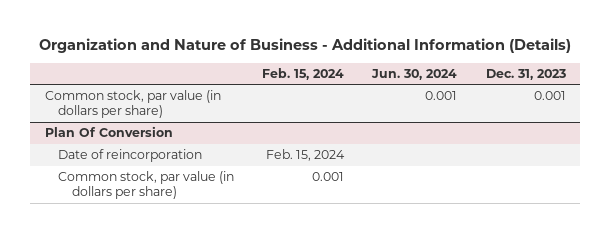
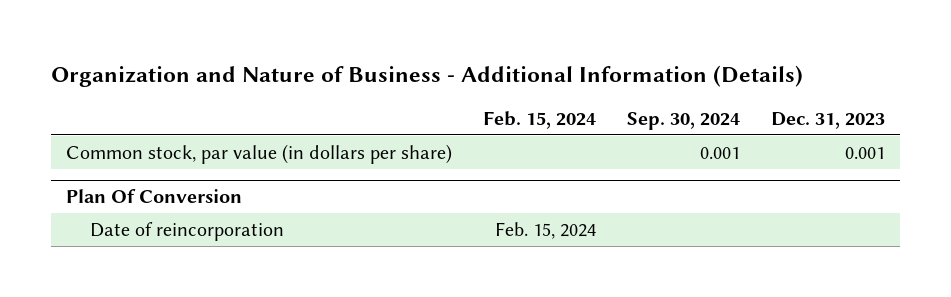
[371,68,458,80] Jun. 30, 2024 -> none
none -> [627,111,741,130] Sep. 30, 2024
[58,171,235,200] Common stock, par value (in dollars per share) -> none

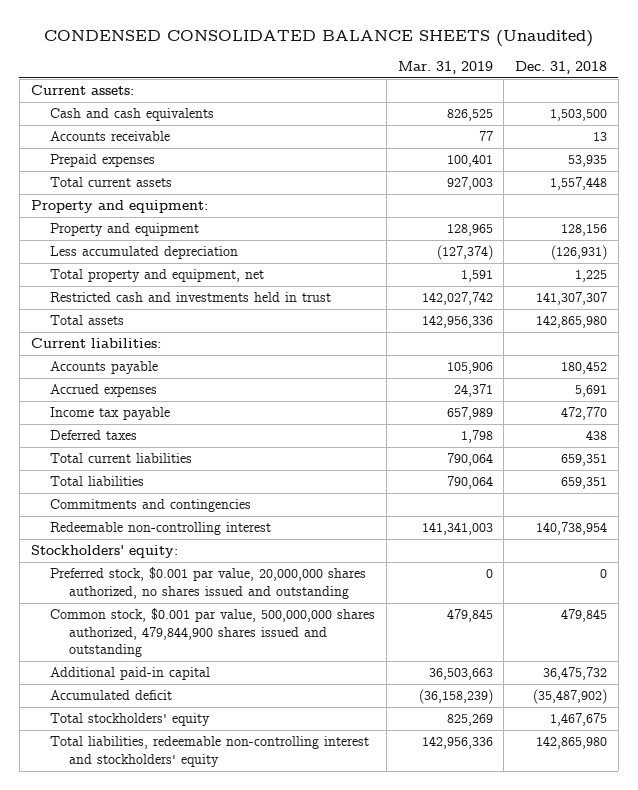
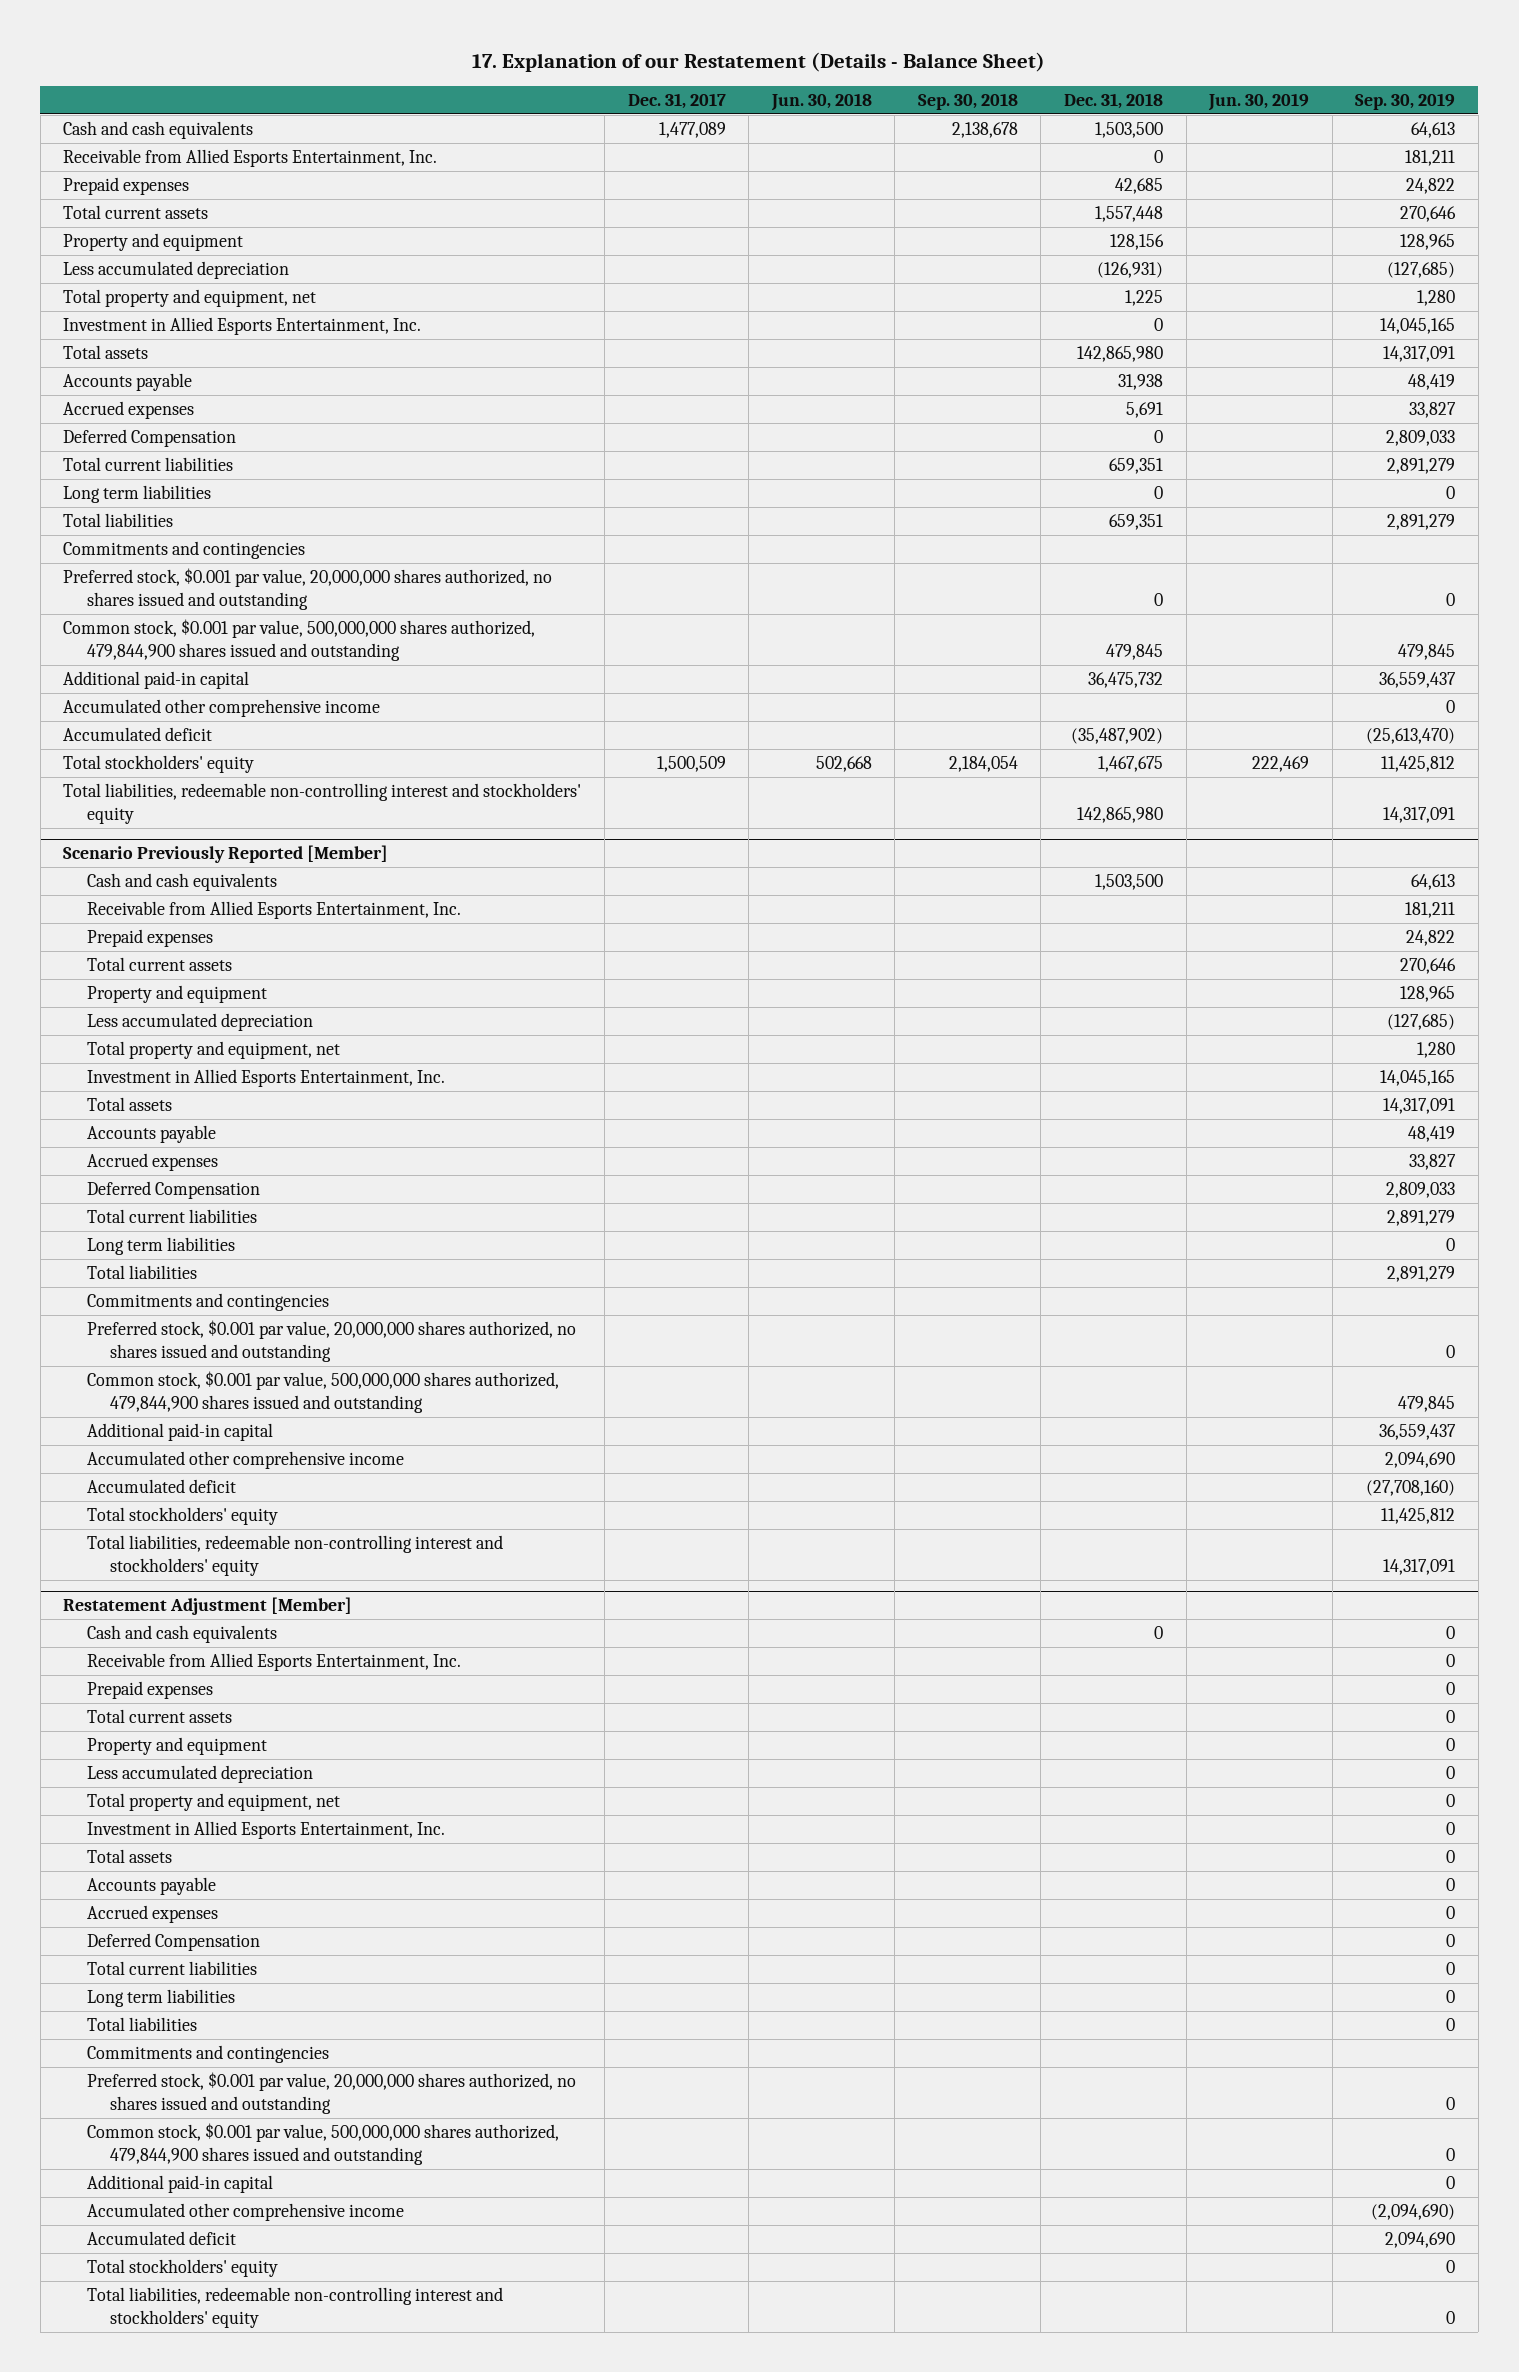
[43,29,593,47] CONDENSED CONSOLIDATED BALANCE SHEETS (Unaudited) -> [472,51,1046,72] 17. Explanation of our Restatement (Details - Balance Sheet)
[397,60,493,74] Mar. 31, 2019 -> none
none -> [627,92,726,109] Dec. 31, 2017
none -> [770,92,872,111] Jun. 30, 2018
none -> [917,92,1018,110] Sep. 30, 2018
none -> [1208,92,1310,111] Jun. 30, 2019
none -> [1355,92,1456,110] Sep. 30, 2019
[30,85,134,96] Current assets: -> none
[49,131,170,142] Accounts receivable -> none
none -> [63,149,438,168] Receivable from Allied Esports Entertainment, Inc.
[568,155,608,168] 53,935 -> [1114,178,1163,195] 42,685
[30,200,208,214] Property and equipment: -> none
[49,292,331,303] Restricted cash and investments held in trust -> none
none -> [63,317,422,336] Investment in Allied Esports Entertainment, Inc.
[30,338,161,349] Current liabilities: -> none
[561,361,608,375] 180,452 -> [1117,374,1163,391] 31,938
[49,407,170,421] Income tax payable -> none
[49,430,137,441] Deferred taxes -> none
none -> [63,429,237,448] Deferred Compensation
none -> [63,485,212,504] Long term liabilities
[49,522,271,536] Redeemable non-controlling interest -> none
[30,545,178,559] Stockholders' equity: -> none
none -> [63,699,381,718] Accumulated other comprehensive income
none -> [63,845,389,864] Scenario Previously Reported [Member]
none -> [86,873,277,892] Cash and cash equivalents
none -> [86,901,461,920] Receivable from Allied Esports Entertainment, Inc.
none -> [86,929,213,948] Prepaid expenses
none -> [86,957,232,972] Total current assets
none -> [86,985,267,1004] Property and equipment
none -> [86,1013,313,1032] Less accumulated depreciation
none -> [86,1041,340,1060] Total property and equipment, net
none -> [86,1069,445,1088] Investment in Allied Esports Entertainment, Inc.
none -> [86,1097,172,1112] Total assets
none -> [86,1125,216,1144] Accounts payable
none -> [86,1153,218,1172] Accrued expenses
none -> [86,1181,260,1200] Deferred Compensation
none -> [86,1209,257,1224] Total current liabilities
none -> [86,1237,235,1256] Long term liabilities
none -> [86,1265,197,1280] Total liabilities
none -> [86,1293,329,1312] Commitments and contingencies
none -> [86,1320,576,1362] Preferred stock, $0.001 par value, 20,000,000 shares authorized, no shares issued and outstanding
none -> [86,1371,559,1413] Common stock, $0.001 par value, 500,000,000 shares authorized, 479,844,900 shares issued and outstanding
none -> [86,1423,273,1442] Additional paid-in capital
none -> [86,1451,404,1470] Accumulated other comprehensive income
none -> [86,1479,236,1494] Accumulated deficit
none -> [86,1507,278,1526] Total stockholders' equity
none -> [86,1535,503,1576] Total liabilities, redeemable non-controlling interest and stockholders' equity
none -> [63,1597,353,1616] Restatement Adjustment [Member]
none -> [86,1625,277,1644] Cash and cash equivalents
none -> [86,1653,461,1672] Receivable from Allied Esports Entertainment, Inc.
none -> [86,1681,213,1700] Prepaid expenses
none -> [86,1709,232,1724] Total current assets
none -> [86,1737,267,1756] Property and equipment
none -> [86,1765,313,1784] Less accumulated depreciation
none -> [86,1793,340,1812] Total property and equipment, net
none -> [86,1821,445,1840] Investment in Allied Esports Entertainment, Inc.
none -> [86,1849,172,1864] Total assets
none -> [86,1877,216,1896] Accounts payable
none -> [86,1905,218,1924] Accrued expenses
none -> [86,1933,260,1952] Deferred Compensation
none -> [86,1961,257,1976] Total current liabilities
none -> [86,1989,235,2008] Long term liabilities
none -> [86,2017,197,2032] Total liabilities
none -> [86,2045,329,2064] Commitments and contingencies
none -> [86,2072,576,2114] Preferred stock, $0.001 par value, 20,000,000 shares authorized, no shares issued and outstanding
none -> [86,2123,559,2165] Common stock, $0.001 par value, 500,000,000 shares authorized, 479,844,900 shares issued and outstanding
none -> [86,2175,273,2194] Additional paid-in capital
none -> [86,2203,404,2222] Accumulated other comprehensive income
none -> [86,2231,236,2246] Accumulated deficit
none -> [86,2259,278,2278] Total stockholders' equity
none -> [86,2287,503,2328] Total liabilities, redeemable non-controlling interest and stockholders' equity

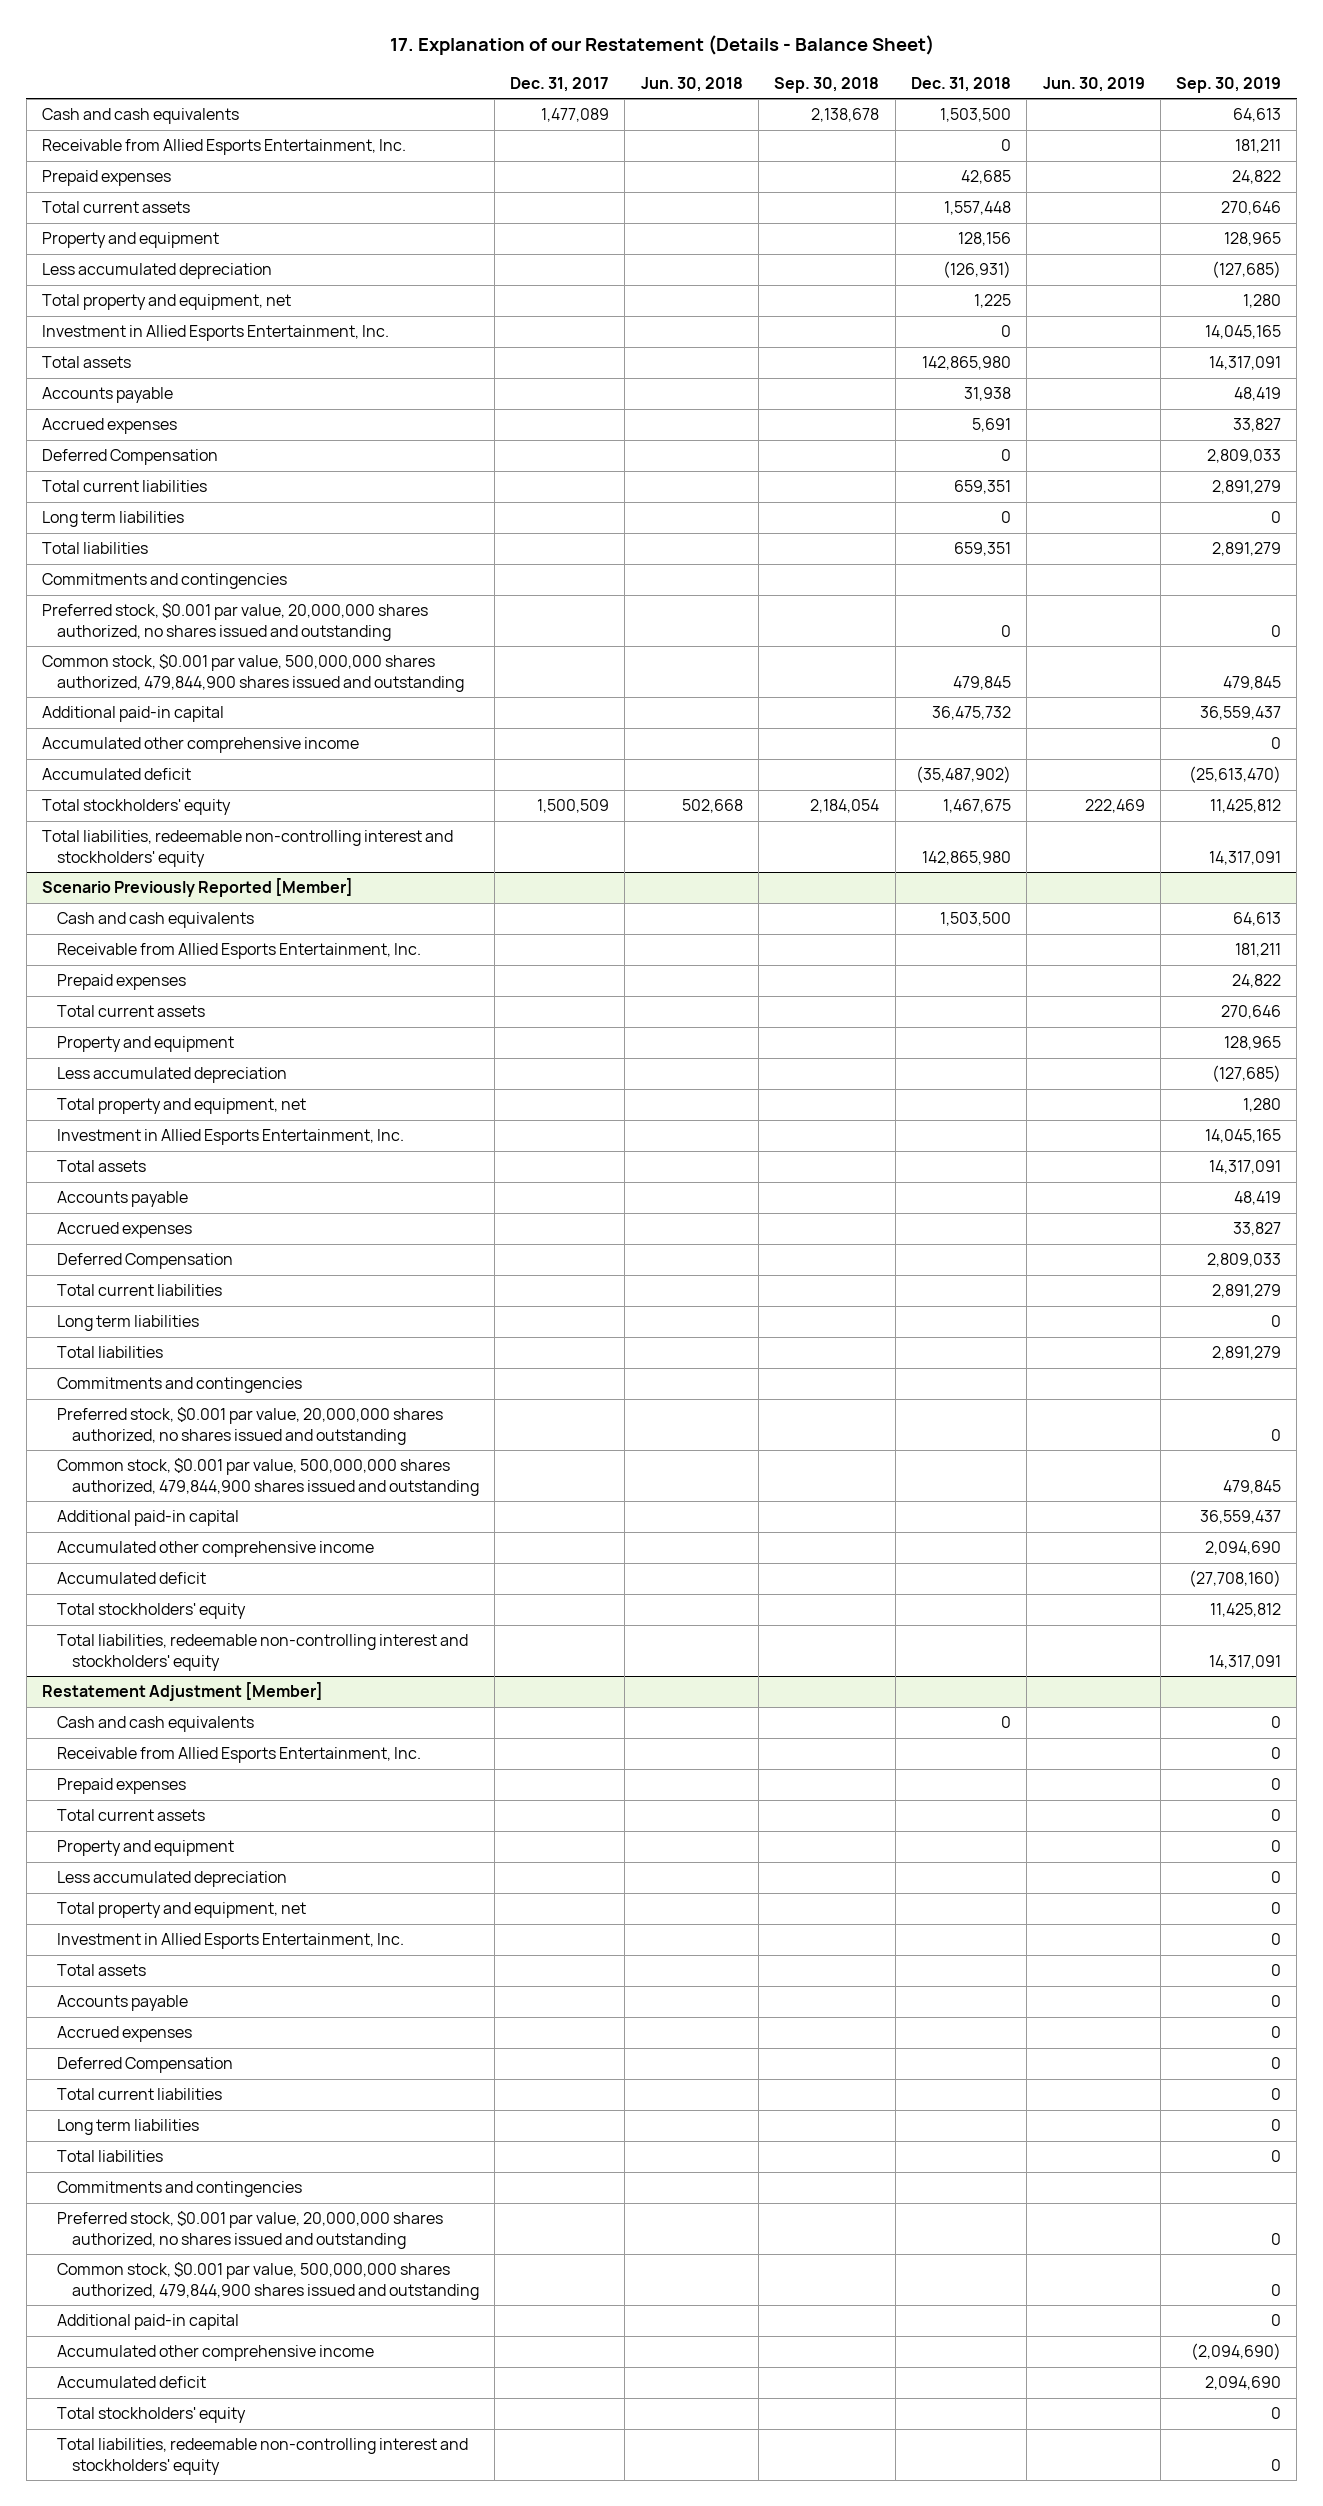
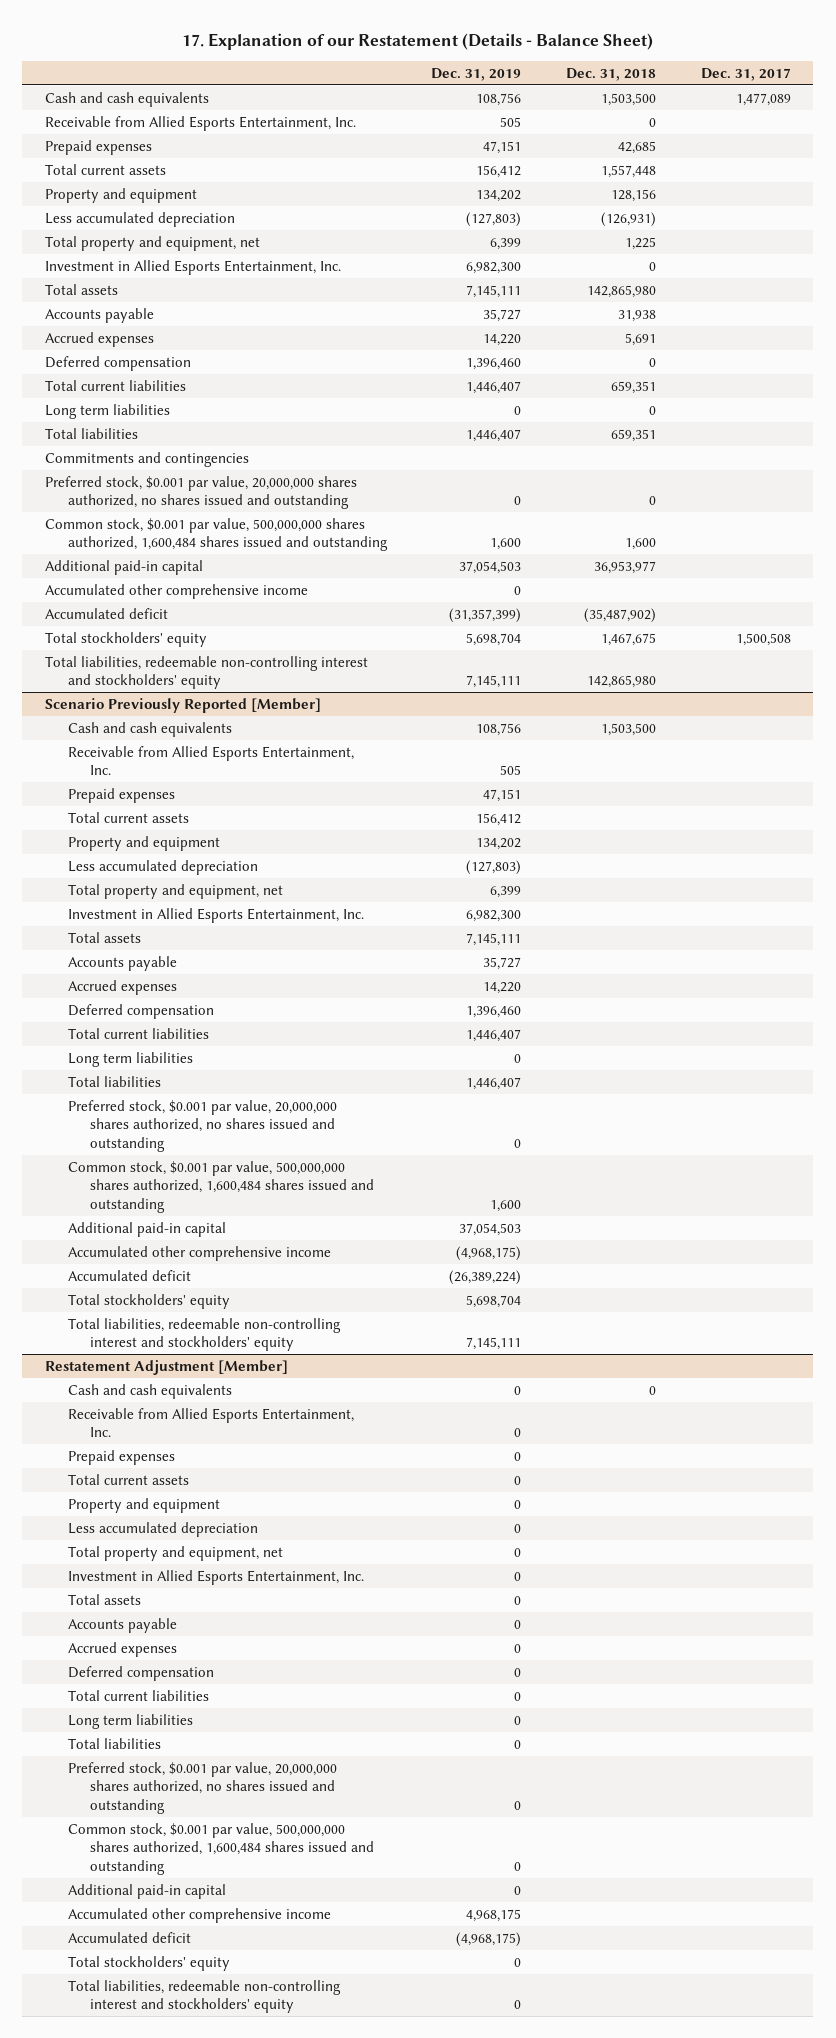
[640,76,743,92] Jun. 30, 2018 -> none
[774,76,880,93] Sep. 30, 2018 -> none
[1042,76,1145,92] Jun. 30, 2019 -> none
[1176,76,1282,93] Sep. 30, 2019 -> none
none -> [431,67,522,81] Dec. 31, 2019
[42,449,219,466] Deferred Compensation -> [44,355,191,371] Deferred compensation
[42,654,464,692] Common stock, $0.001 par value, 500,000,000 shares authorized, 479,844,900 shares issued and outstanding -> [44,517,388,552] Common stock, $0.001 par value, 500,000,000 shares authorized, 1,600,484 shares issued and outstanding
[952,675,1011,690] 479,845 -> [625,538,657,551] 1,600
[931,706,1011,721] 36,475,732 -> [594,560,657,574] 36,953,977
[537,799,610,814] 1,500,509 -> [736,632,792,646] 1,500,508
[56,1253,233,1270] Deferred Compensation -> [67,1003,214,1019] Deferred compensation
[56,1377,302,1394] Commitments and contingencies -> none
[56,1458,479,1496] Common stock, $0.001 par value, 500,000,000 shares authorized, 479,844,900 shares issued and outstanding -> [67,1160,375,1213] Common stock, $0.001 par value, 500,000,000 shares authorized, 1,600,484 shares issued and outstanding
[56,2057,233,2074] Deferred Compensation -> [67,1665,214,1681] Deferred compensation
[56,2181,302,2198] Commitments and contingencies -> none
[56,2262,479,2300] Common stock, $0.001 par value, 500,000,000 shares authorized, 479,844,900 shares issued and outstanding -> [67,1822,375,1875] Common stock, $0.001 par value, 500,000,000 shares authorized, 1,600,484 shares issued and outstanding

